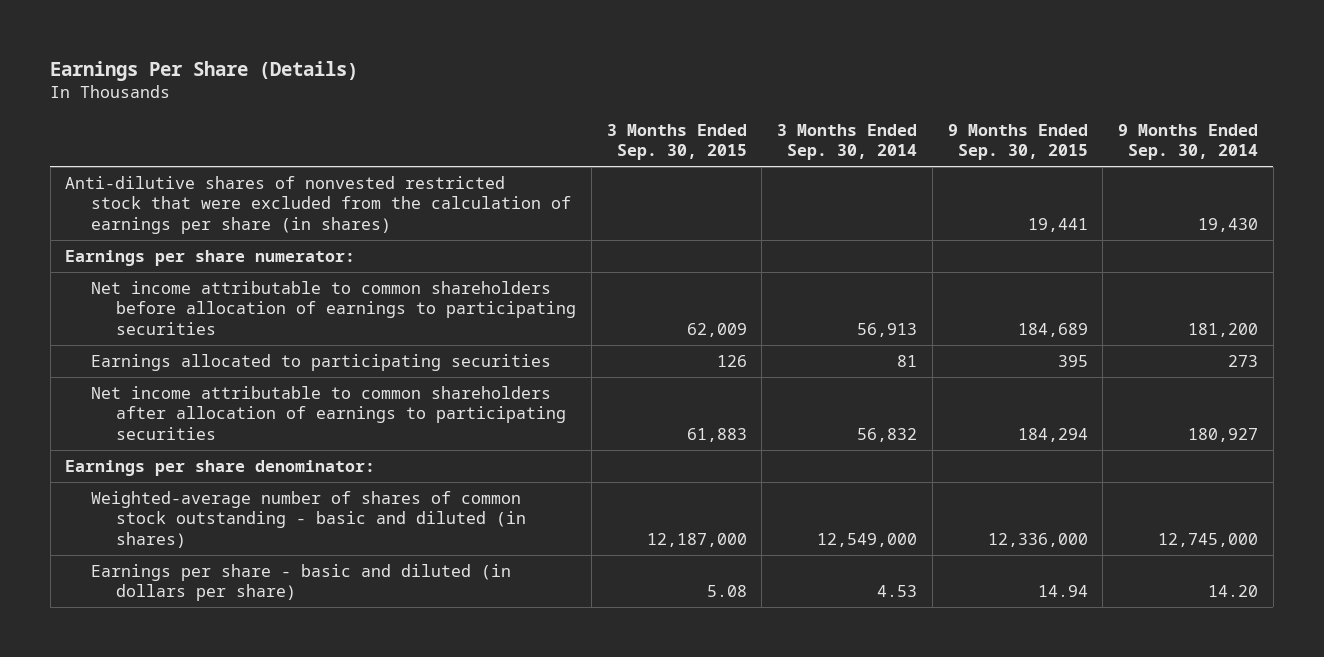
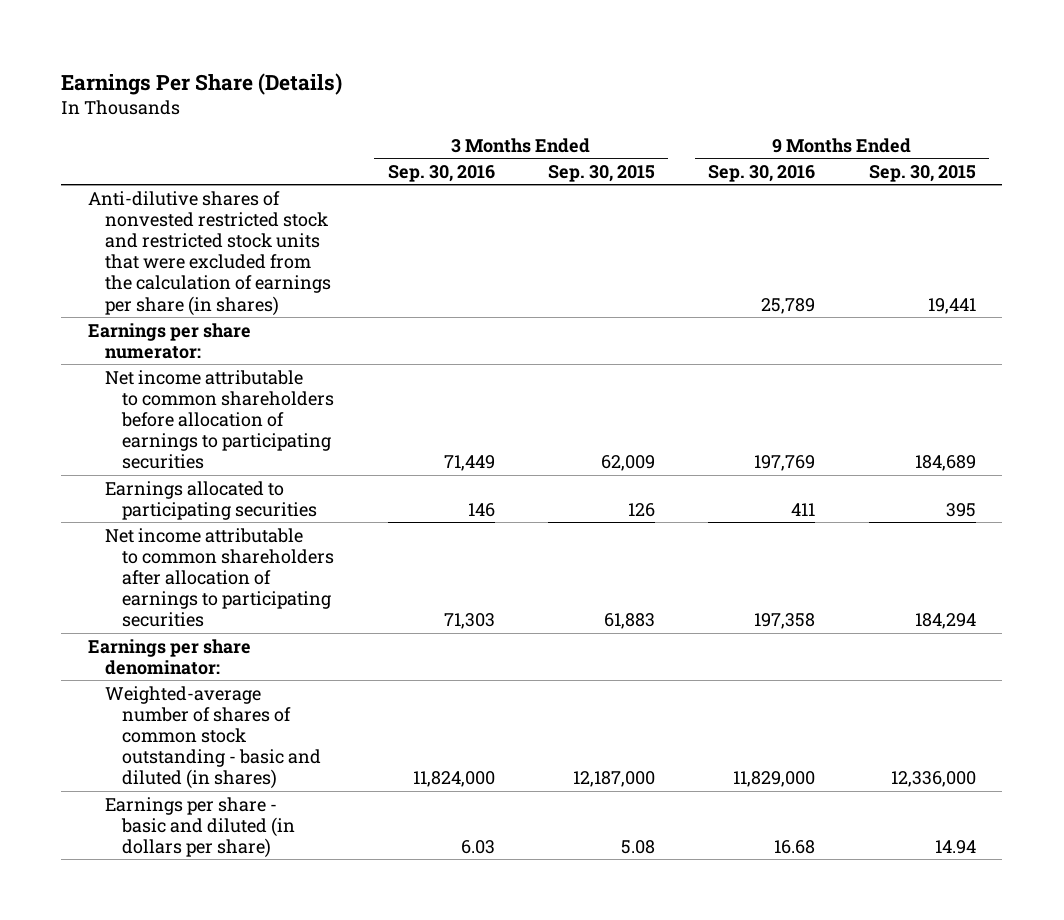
[777,123,918,161] 3 Months Ended Sep. 30, 2014 -> none
[1118,123,1259,161] 9 Months Ended Sep. 30, 2014 -> none
none -> [387,164,495,182] Sep. 30, 2016
none -> [708,164,816,182] Sep. 30, 2016
[65,175,571,235] Anti-dilutive shares of nonvested restricted stock that were excluded from the calculation of earnings per share (in shares) -> [88,190,332,316] Anti-dilutive shares of nonvested restricted stock and restricted stock units that were excluded from the calculation of earnings per share (in shares)

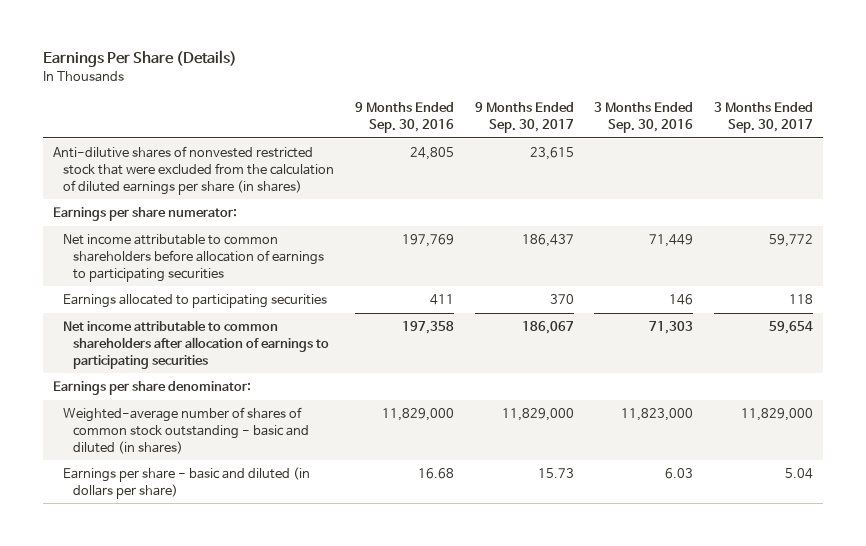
[547,164,655,182] Sep. 30, 2015 -> none
[868,164,976,182] Sep. 30, 2015 -> none
none -> [474,102,574,134] 9 Months Ended Sep. 30, 2017
none -> [713,102,813,134] 3 Months Ended Sep. 30, 2017
[88,190,332,316] Anti-dilutive shares of nonvested restricted stock and restricted stock units that were excluded from the calculation of earnings per share (in shares) -> [53,146,335,195] Anti-dilutive shares of nonvested restricted stock that were excluded from the calculation of diluted earnings per share (in shares)
[761,297,816,314] 25,789 -> [409,147,454,161] 24,805
[412,771,495,788] 11,824,000 -> [621,408,694,422] 11,823,000

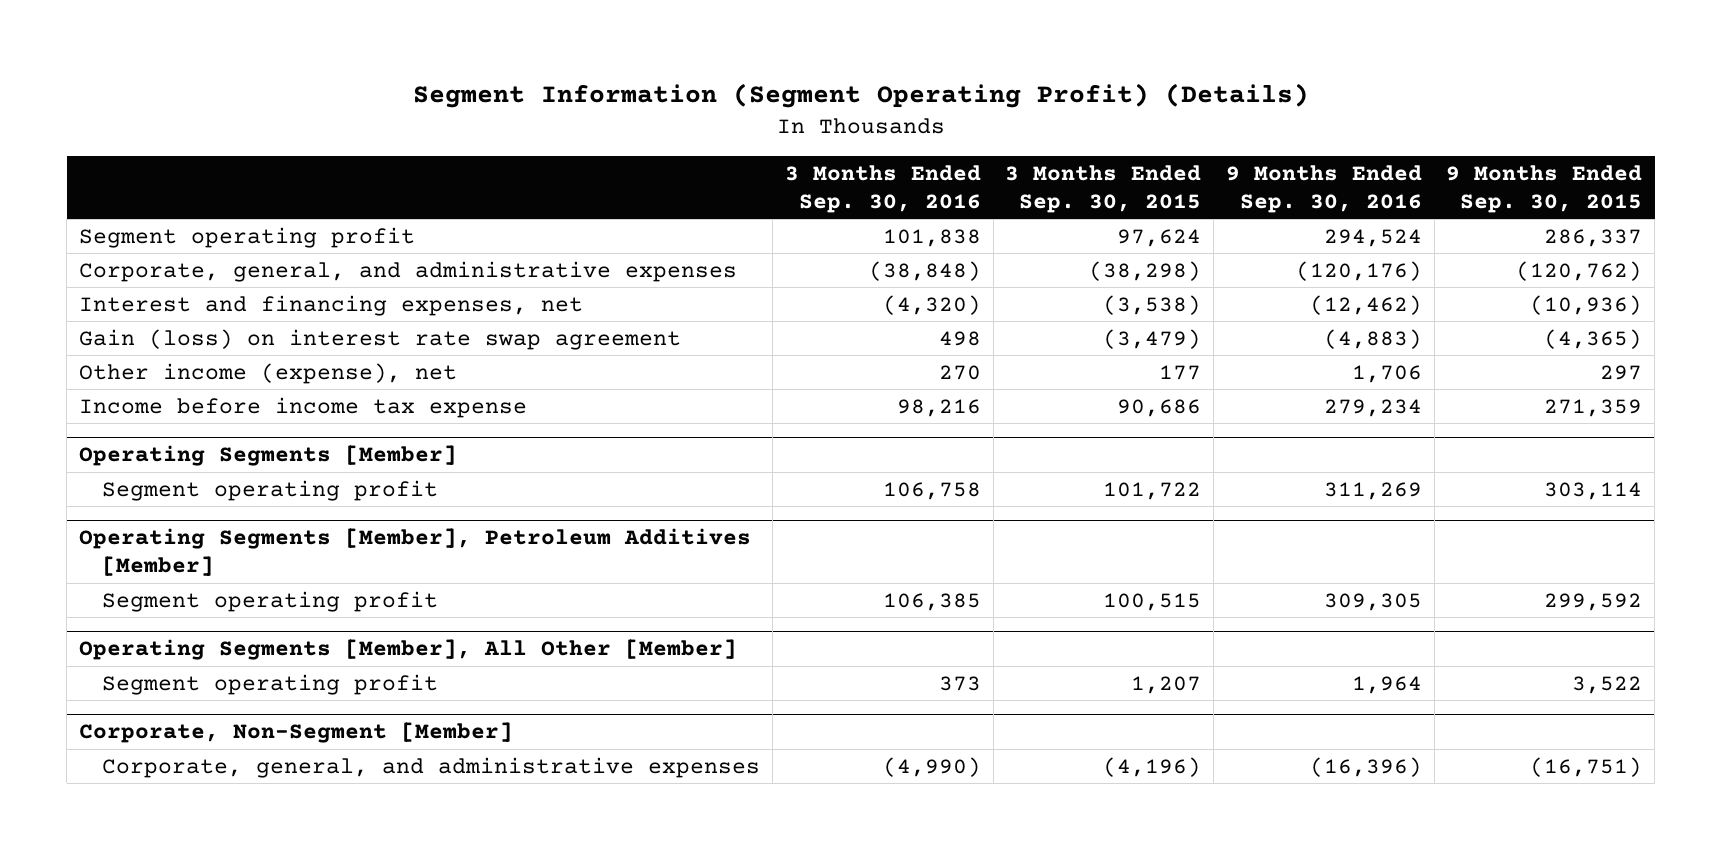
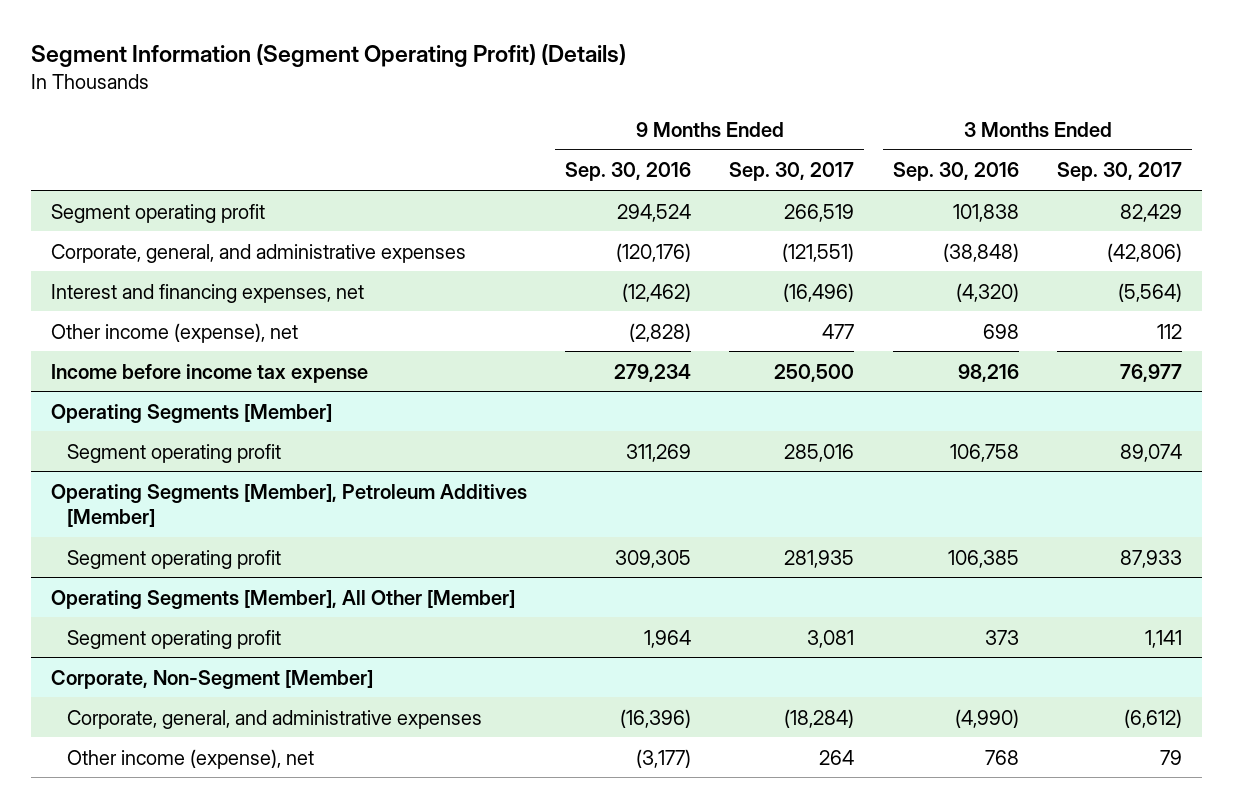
[1005,164,1202,213] 3 Months Ended Sep. 30, 2015 -> none
[1446,164,1643,213] 9 Months Ended Sep. 30, 2015 -> none
none -> [729,162,855,182] Sep. 30, 2017
none -> [1057,162,1183,182] Sep. 30, 2017
[78,328,681,350] Gain (loss) on interest rate swap agreement -> none
[938,364,981,380] 270 -> [982,323,1019,339] 698
[1351,364,1422,383] 1,706 -> [629,322,692,342] (2,828)
none -> [67,748,315,769] Other income (expense), net

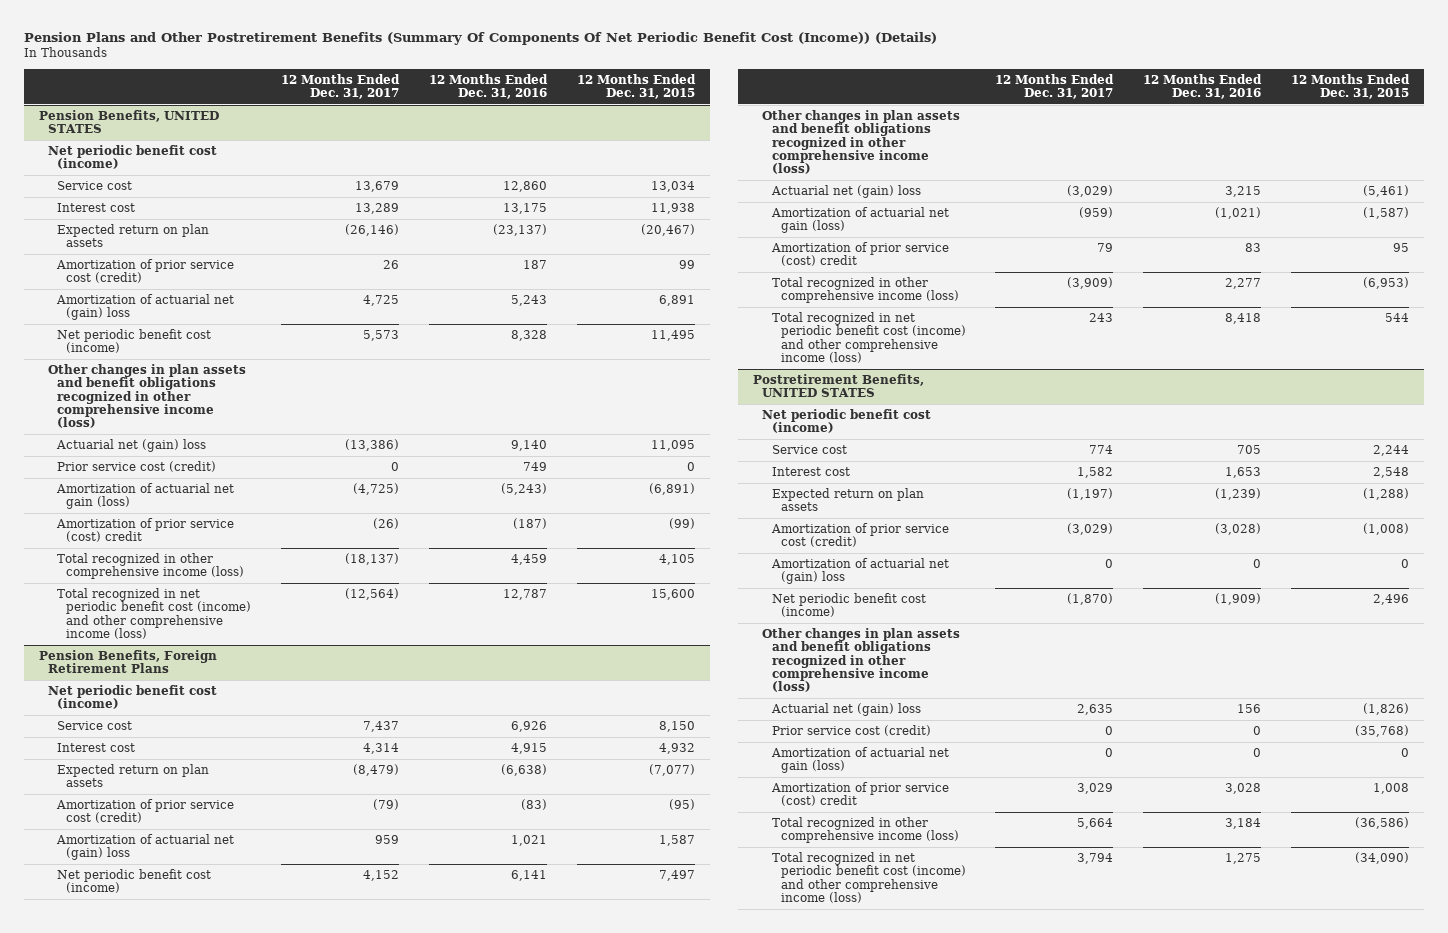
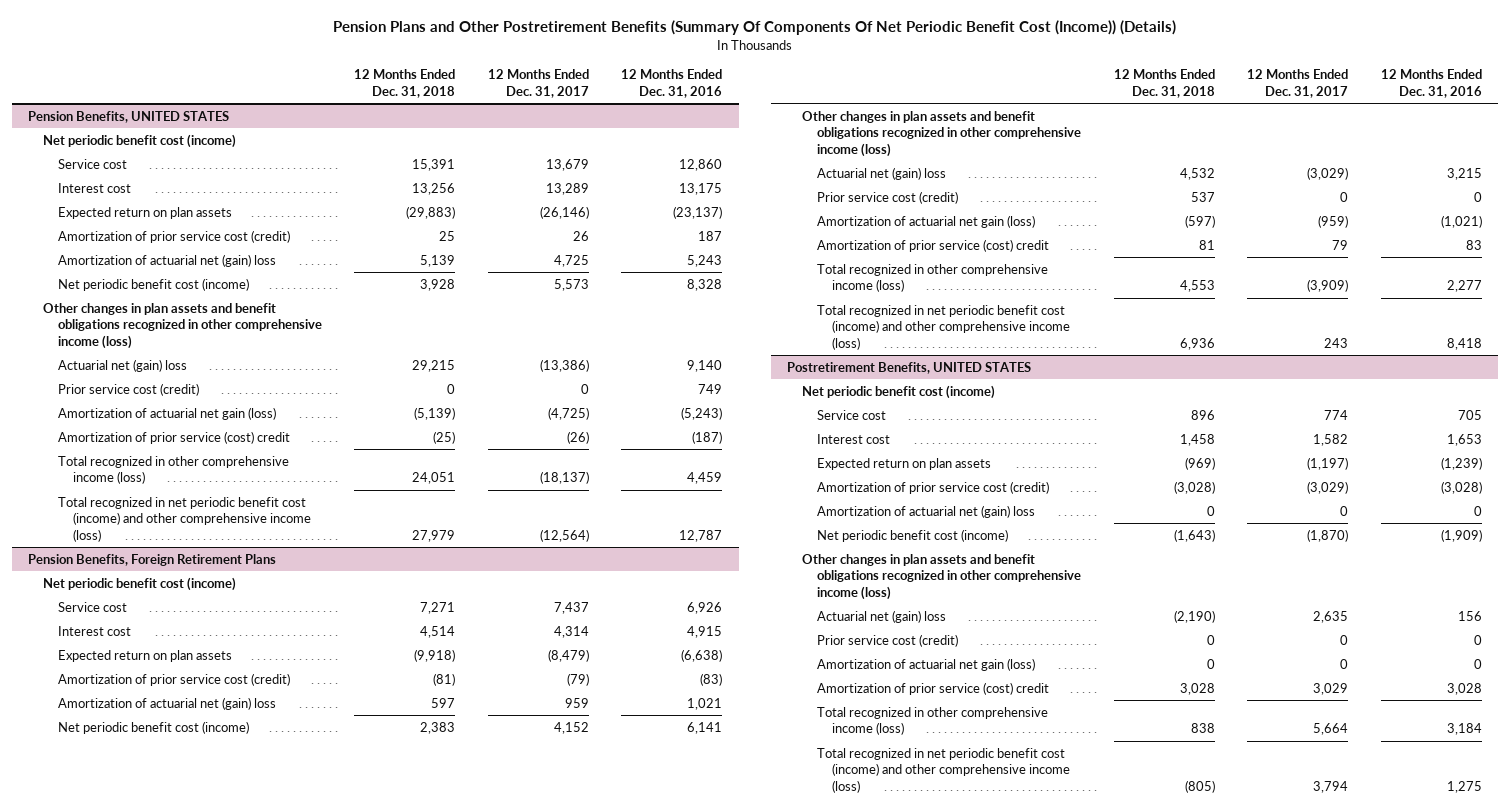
[577,73,697,100] 12 Months Ended Dec. 31, 2015 -> none
none -> [354,69,456,99] 12 Months Ended Dec. 31, 2018
none -> [817,190,959,204] Prior service cost (credit)

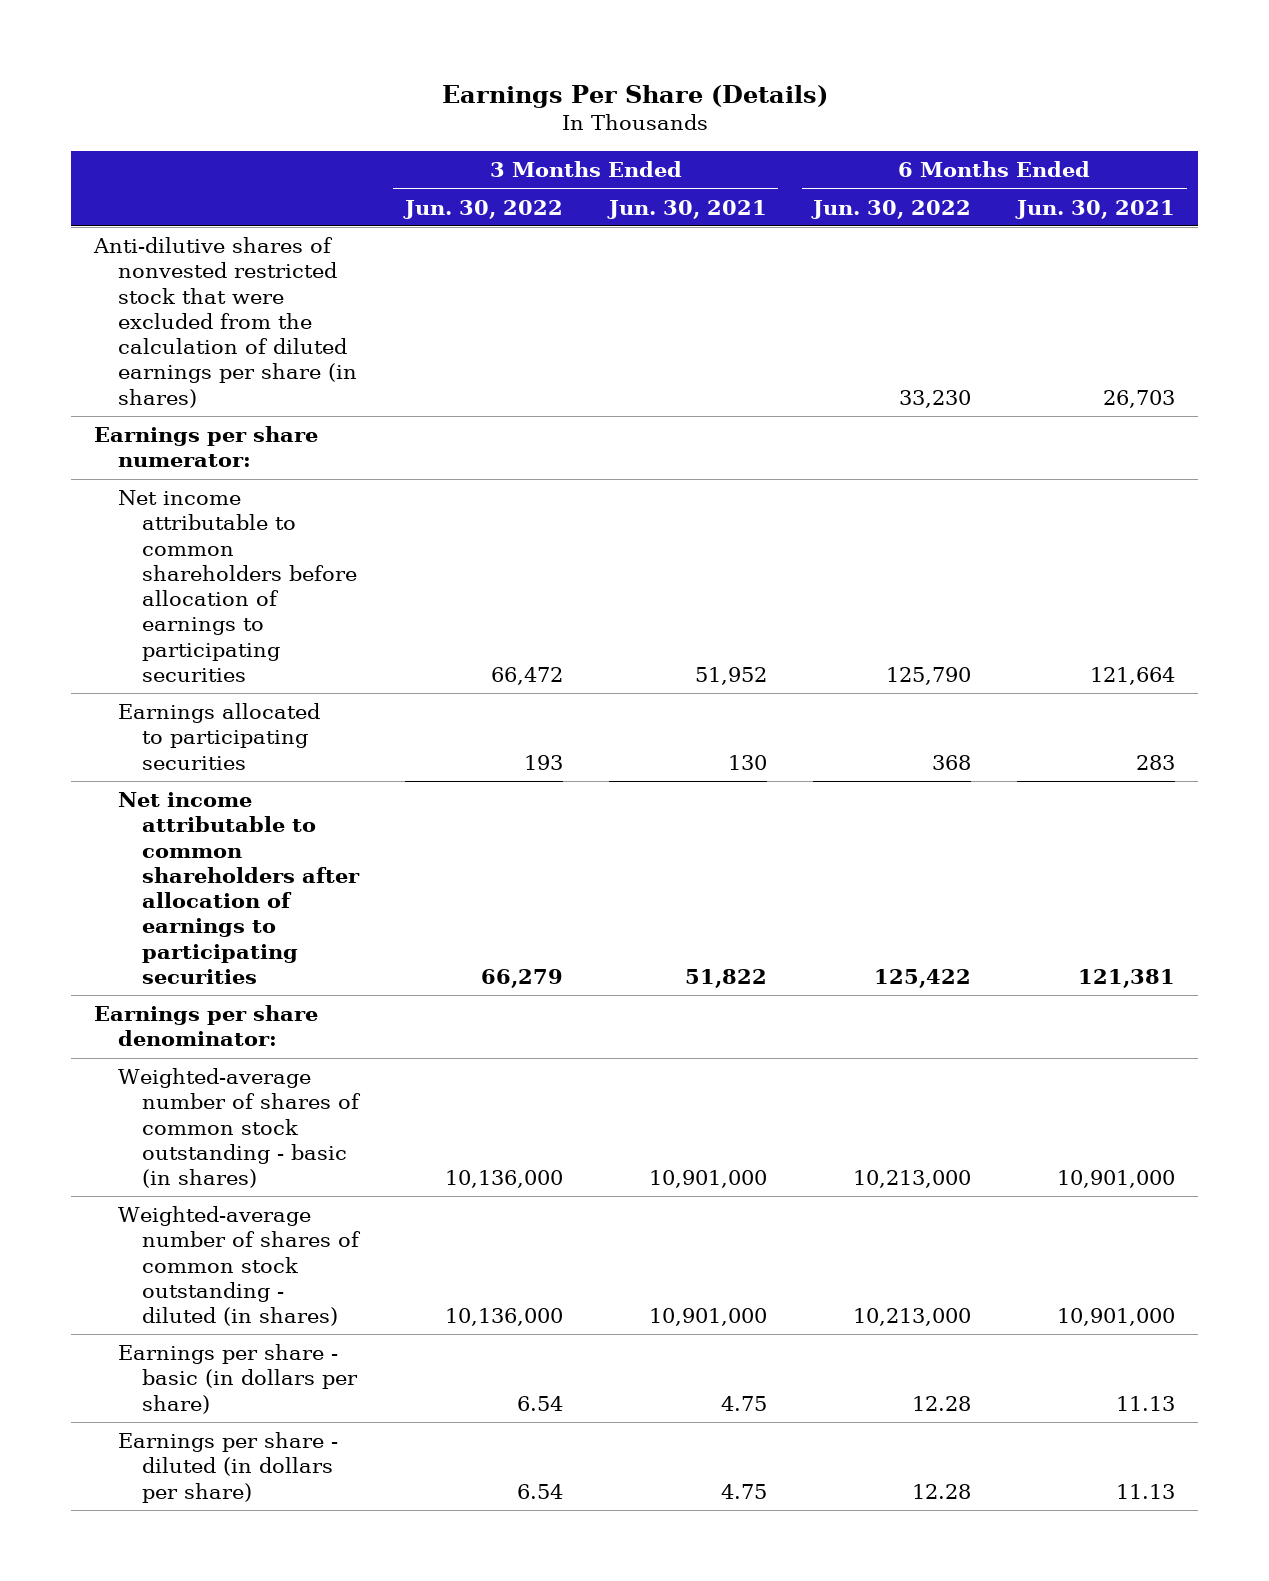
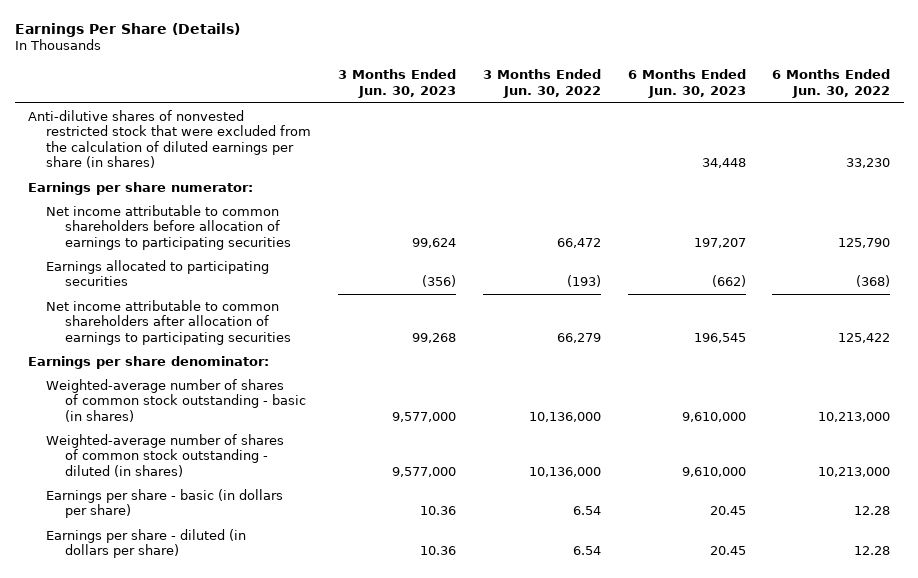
[606,199,767,219] Jun. 30, 2021 -> none
[1015,199,1176,219] Jun. 30, 2021 -> none
none -> [338,69,457,98] 3 Months Ended Jun. 30, 2023
none -> [627,69,746,98] 6 Months Ended Jun. 30, 2023
[523,754,563,770] 193 -> [566,275,601,288] (193)
[932,754,972,770] 368 -> [856,275,891,288] (368)

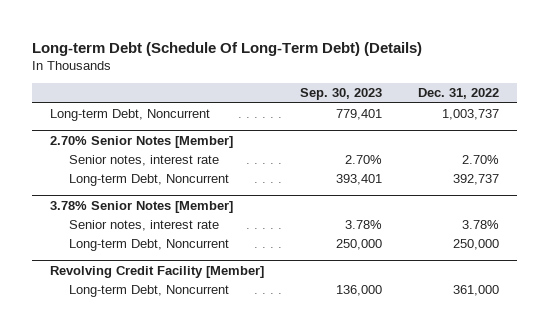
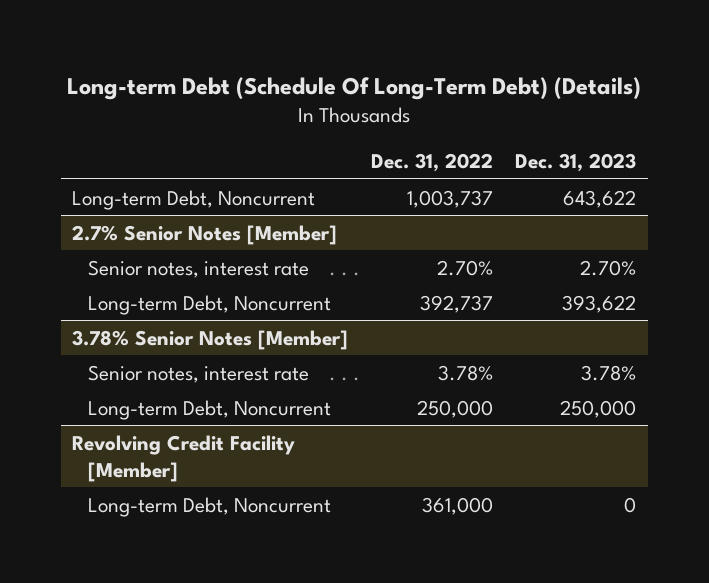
[300,88,383,101] Sep. 30, 2023 -> none
none -> [515,152,637,172] Dec. 31, 2023
[50,135,234,148] 2.70% Senior Notes [Member] -> [72,224,338,245] 2.7% Senior Notes [Member]

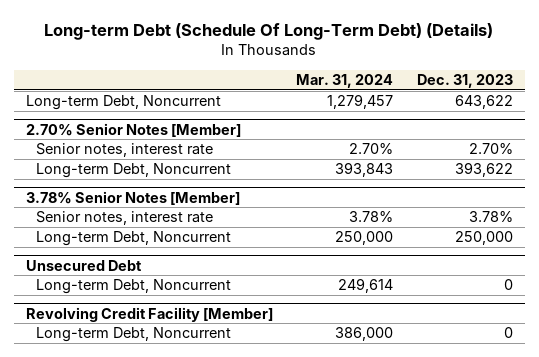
[370,152,493,172] Dec. 31, 2022 -> none
none -> [296,74,394,89] Mar. 31, 2024
[72,224,338,245] 2.7% Senior Notes [Member] -> [25,122,241,137] 2.70% Senior Notes [Member]
none -> [25,259,142,271] Unsecured Debt
none -> [36,279,232,295] Long-term Debt, Noncurrent

